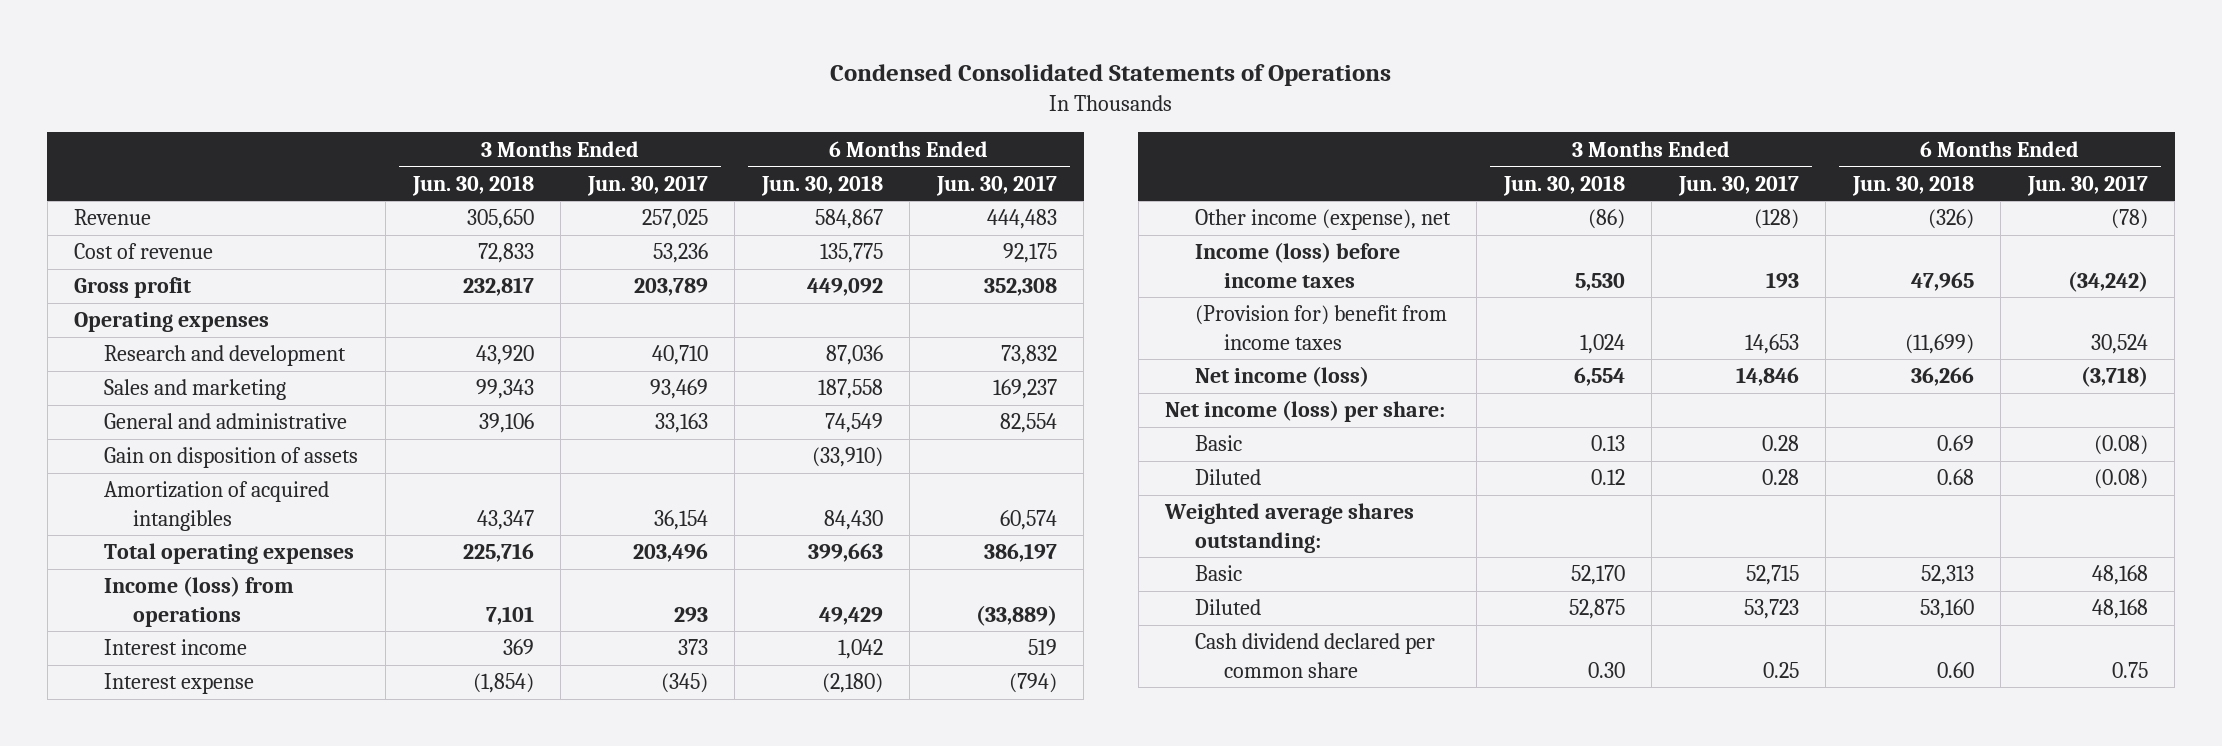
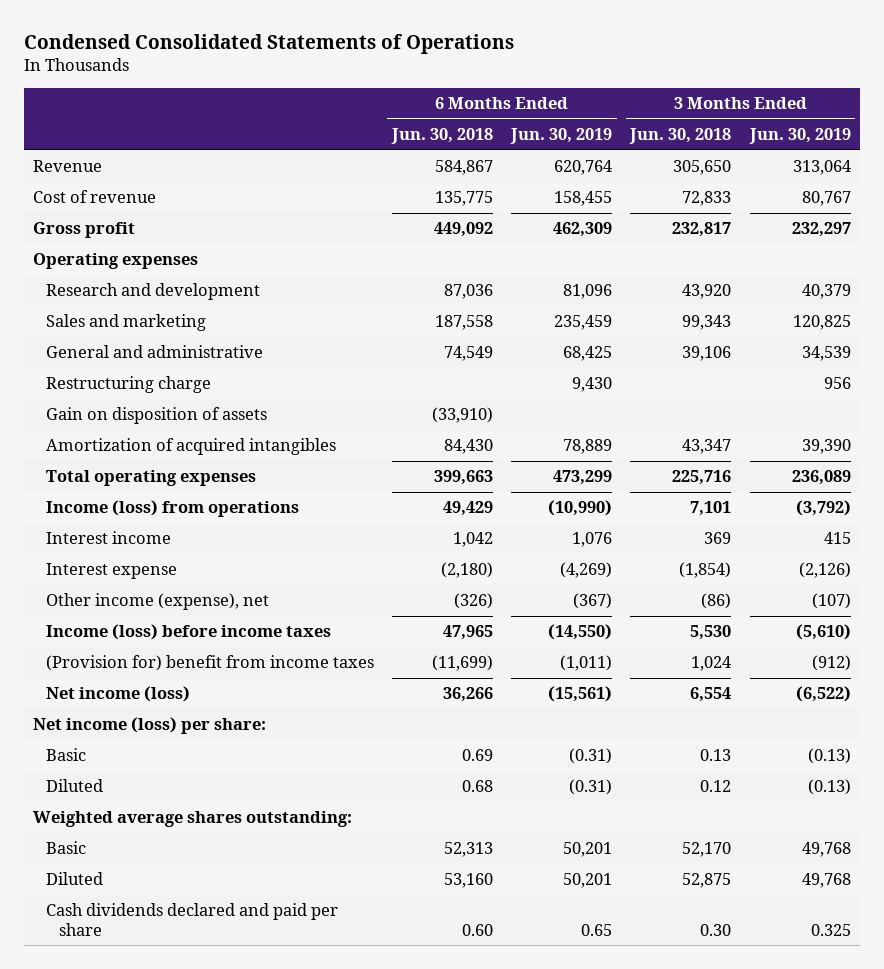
[586,174,708,196] Jun. 30, 2017 -> none
[935,174,1057,196] Jun. 30, 2017 -> none
none -> [510,127,613,144] Jun. 30, 2019
none -> [748,127,851,144] Jun. 30, 2019
none -> [45,376,211,394] Restructuring charge
[1194,633,1435,678] Cash dividend declared per common share -> [45,903,338,936] Cash dividends declared and paid per share

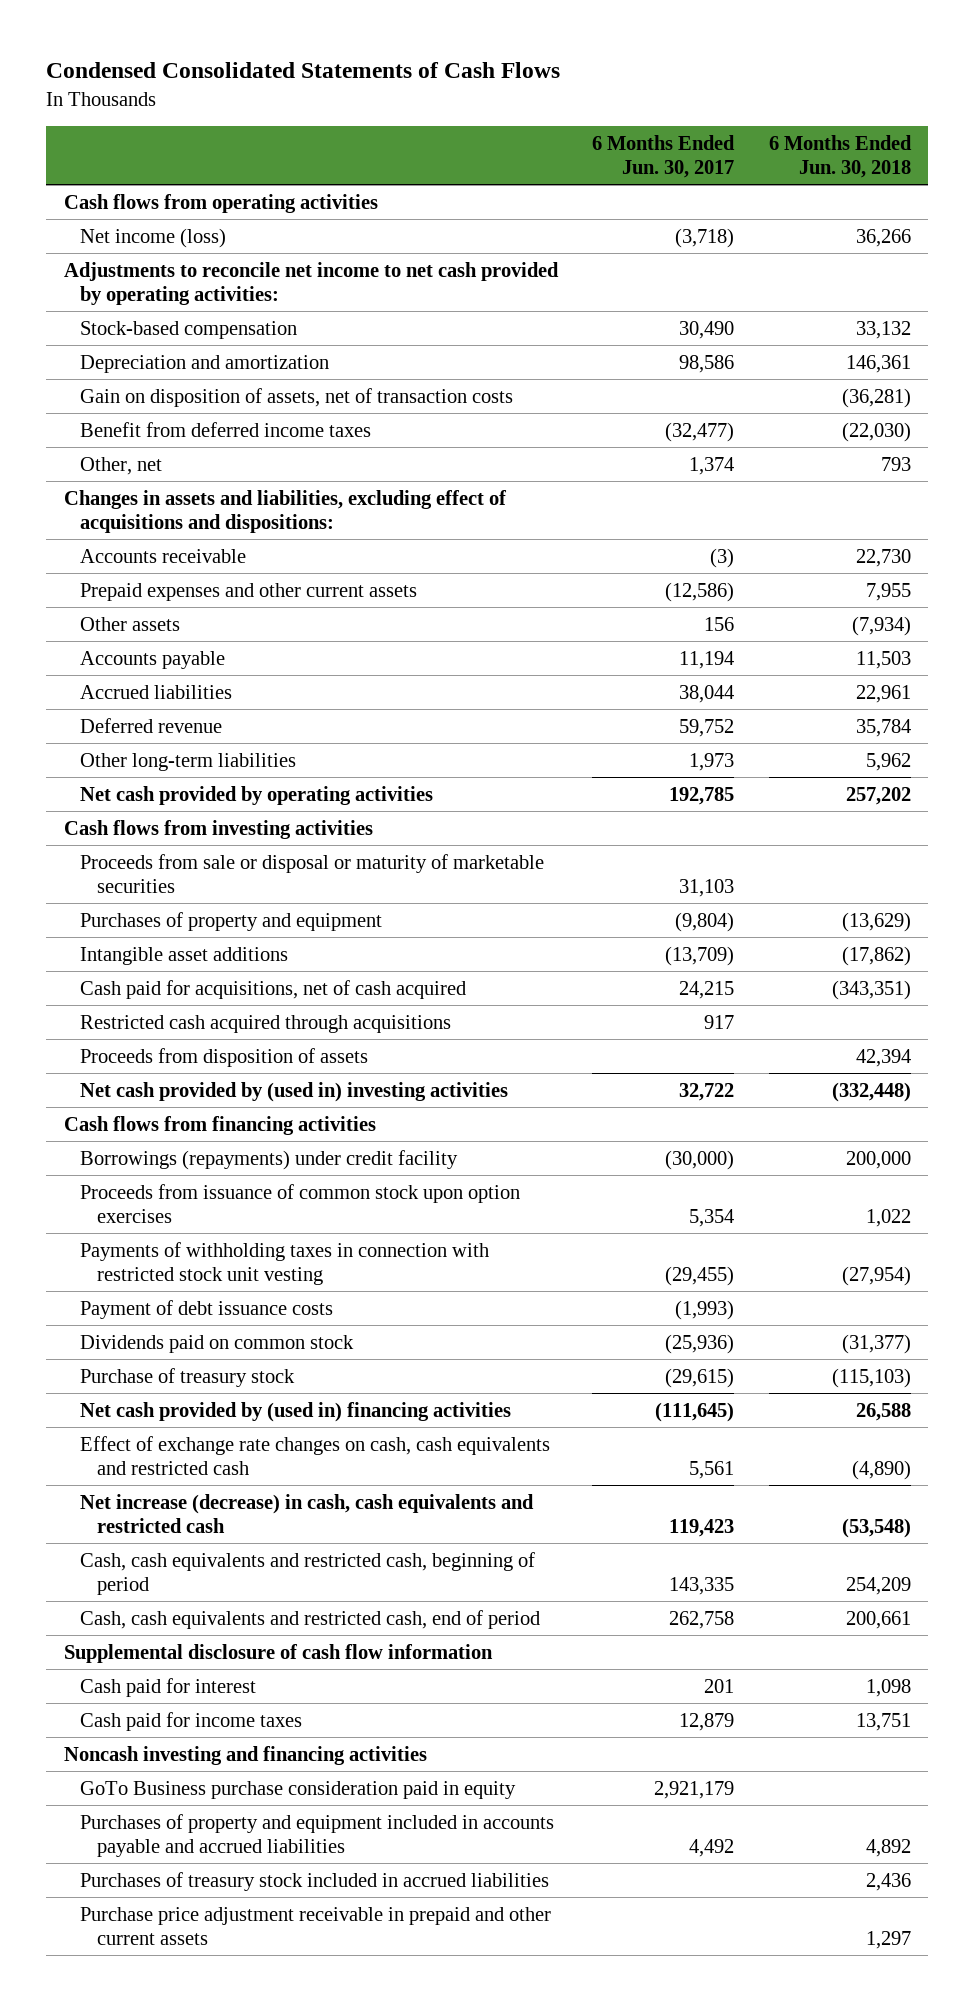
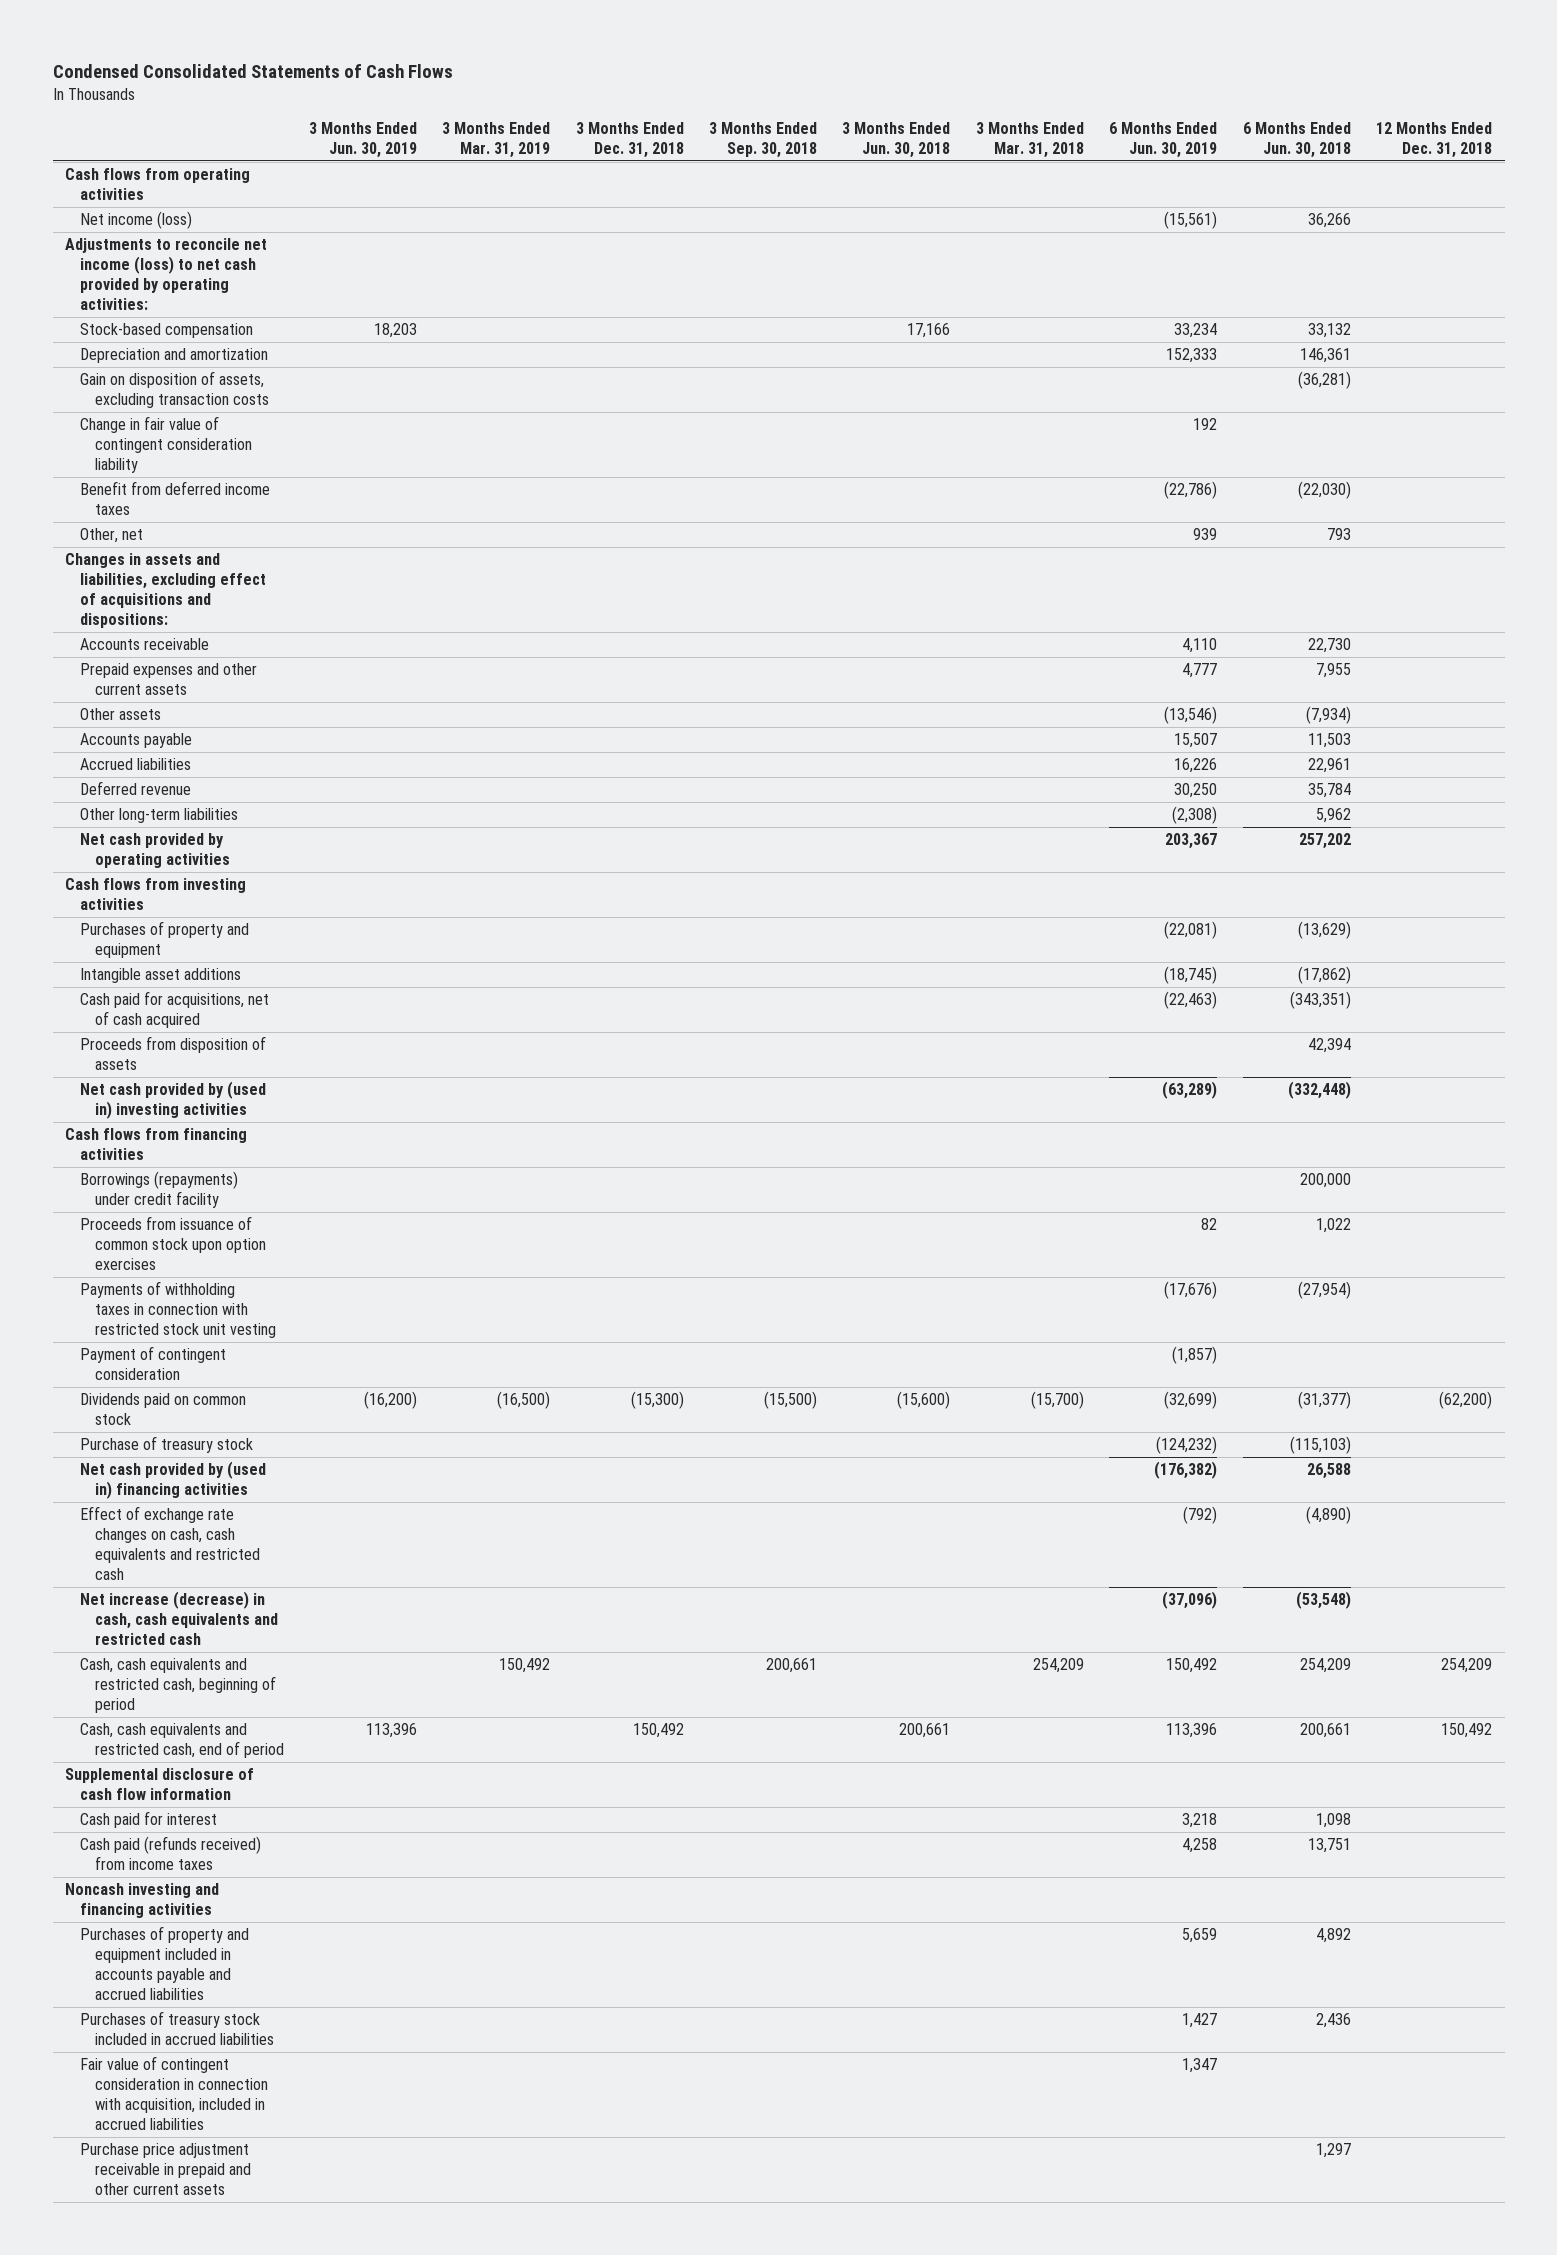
[592,134,736,178] 6 Months Ended Jun. 30, 2017 -> none
none -> [308,122,417,159] 3 Months Ended Jun. 30, 2019
none -> [442,122,551,159] 3 Months Ended Mar. 31, 2019
none -> [575,122,684,159] 3 Months Ended Dec. 31, 2018
none -> [709,122,818,159] 3 Months Ended Sep. 30, 2018
none -> [842,122,951,159] 3 Months Ended Jun. 30, 2018
none -> [975,122,1084,159] 3 Months Ended Mar. 31, 2018
none -> [1109,122,1218,159] 6 Months Ended Jun. 30, 2019
none -> [1376,122,1493,159] 12 Months Ended Dec. 31, 2018
[63,261,559,305] Adjustments to reconcile net income to net cash provided by operating activities: -> [65,238,268,310] Adjustments to reconcile net income (loss) to net cash provided by operating activities:
[80,387,514,407] Gain on disposition of assets, net of transaction costs -> [79,371,269,409] Gain on disposition of assets, excluding transaction costs
none -> [79,416,252,474] Change in fair value of contingent consideration liability
[80,853,545,893] Proceeds from sale or disposal or maturity of marketable securities -> none
[80,1014,452,1033] Restricted cash acquired through acquisitions -> none
[80,1299,334,1319] Payment of debt issuance costs -> none
none -> [79,1346,226,1381] Payment of contingent consideration
[80,1711,303,1731] Cash paid for income taxes -> [79,1836,261,1871] Cash paid (refunds received) from income taxes
[80,1780,517,1799] GoTo Business purchase consideration paid in equity -> none
none -> [79,2056,268,2130] Fair value of contingent consideration in connection with acquisition, included in accrued liabilities

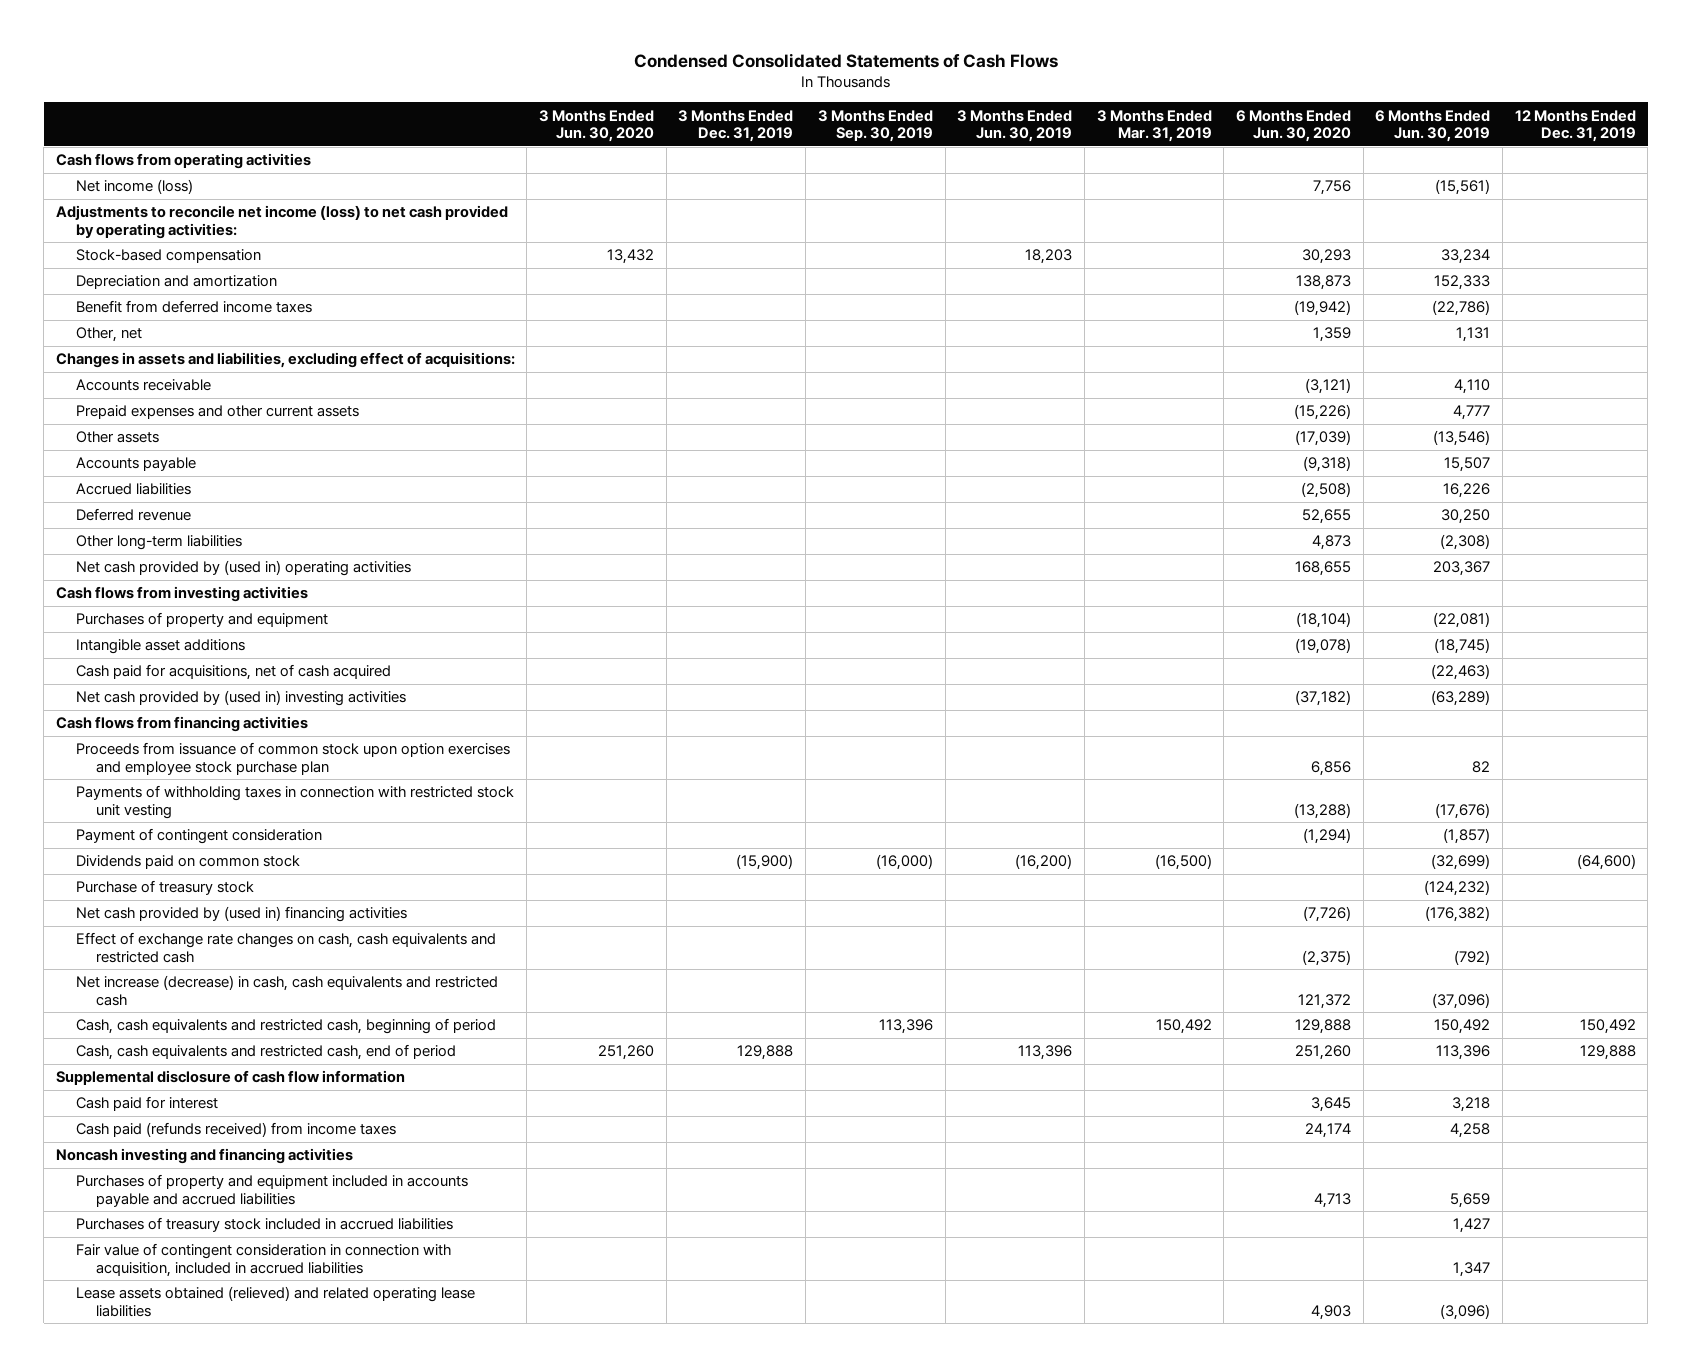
[575,122,684,159] 3 Months Ended Dec. 31, 2018 -> none
[709,122,818,159] 3 Months Ended Sep. 30, 2018 -> none
[842,122,951,159] 3 Months Ended Jun. 30, 2018 -> none
[975,122,1084,159] 3 Months Ended Mar. 31, 2018 -> none
[1242,122,1351,159] 6 Months Ended Jun. 30, 2018 -> none
[1376,122,1493,159] 12 Months Ended Dec. 31, 2018 -> none
none -> [539,109,655,143] 3 Months Ended Jun. 30, 2020
none -> [678,109,794,143] 3 Months Ended Dec. 31, 2019
none -> [817,109,933,143] 3 Months Ended Sep. 30, 2019
none -> [1235,109,1351,143] 6 Months Ended Jun. 30, 2020
none -> [1514,109,1636,143] 12 Months Ended Dec. 31, 2019
[79,371,269,409] Gain on disposition of assets, excluding transaction costs -> none
[79,416,252,474] Change in fair value of contingent consideration liability -> none
[1193,528,1218,541] 939 -> [1456,327,1491,343] 1,131
[65,553,266,628] Changes in assets and liabilities, excluding effect of acquisitions and dispositions: -> [55,352,515,369] Changes in assets and liabilities, excluding effect of acquisitions:
[79,833,230,869] Net cash provided by operating activities -> [75,560,411,577] Net cash provided by (used in) operating activities
[79,1036,266,1071] Proceeds from disposition of assets -> none
[79,1171,238,1209] Borrowings (repayments) under credit facility -> none
[79,1216,266,1271] Proceeds from issuance of common stock upon option exercises -> [75,742,510,775] Proceeds from issuance of common stock upon option exercises and employee stock purchase plan
[79,2143,251,2196] Purchase price adjustment receivable in prepaid and other current assets -> none
none -> [75,1286,475,1317] Lease assets obtained (relieved) and related operating lease liabilities

